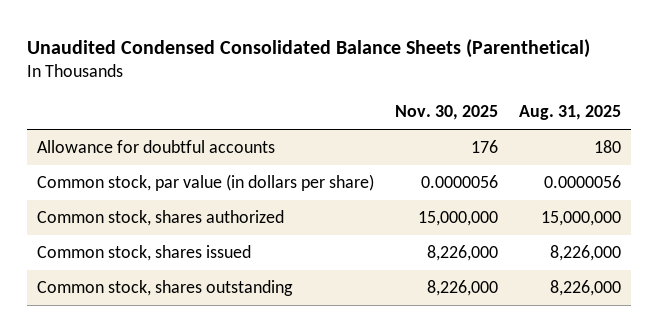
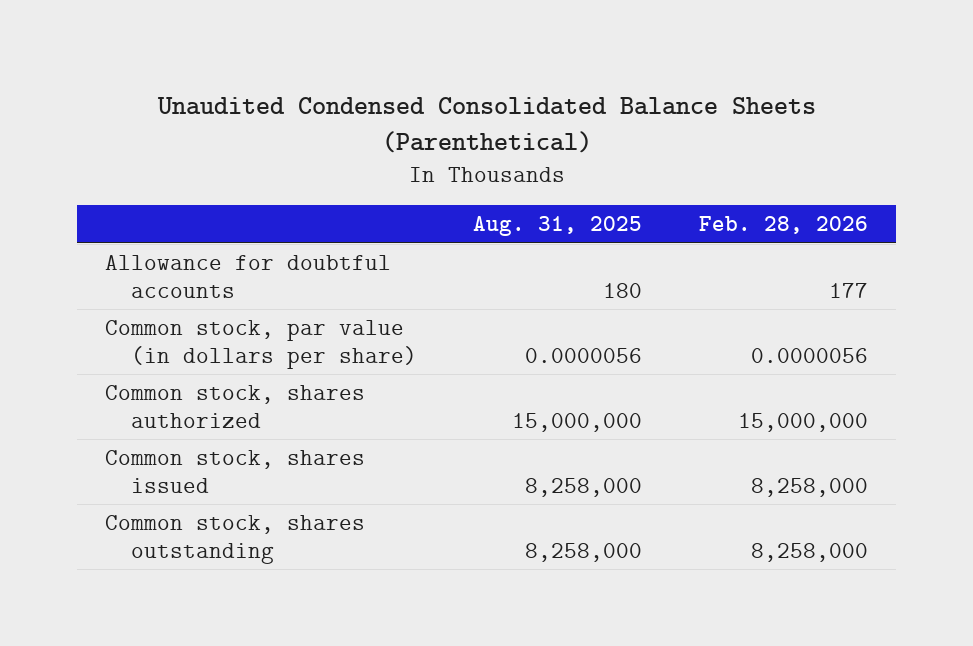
[395,105,499,121] Nov. 30, 2025 -> none
none -> [698,216,868,235] Feb. 28, 2026
[549,244,621,261] 8,226,000 -> [525,477,643,497] 8,258,000
[549,279,621,296] 8,226,000 -> [525,542,643,562] 8,258,000

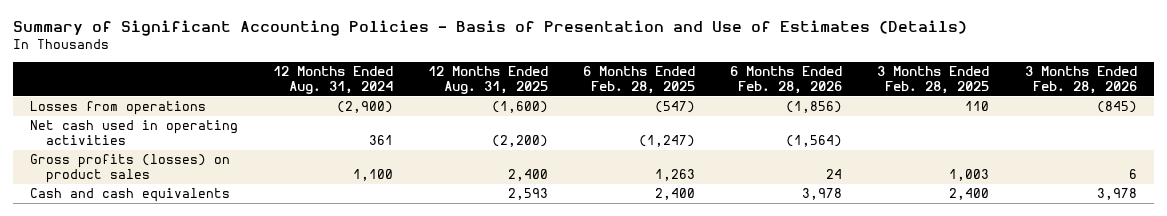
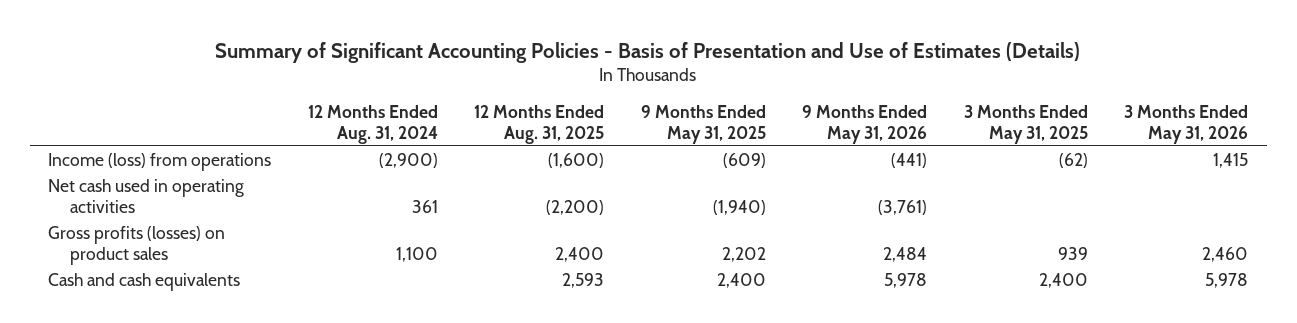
[583,66,696,94] 6 Months Ended Feb. 28, 2025 -> none
[730,66,843,94] 6 Months Ended Feb. 28, 2026 -> none
[877,66,990,94] 3 Months Ended Feb. 28, 2025 -> none
[1024,66,1137,94] 3 Months Ended Feb. 28, 2026 -> none
none -> [640,105,766,144] 9 Months Ended May 31, 2025
none -> [802,105,928,144] 9 Months Ended May 31, 2026
none -> [963,105,1088,144] 3 Months Ended May 31, 2025
none -> [1124,105,1249,144] 3 Months Ended May 31, 2026
[30,101,207,116] Losses from operations -> [48,153,272,172] Income (loss) from operations

